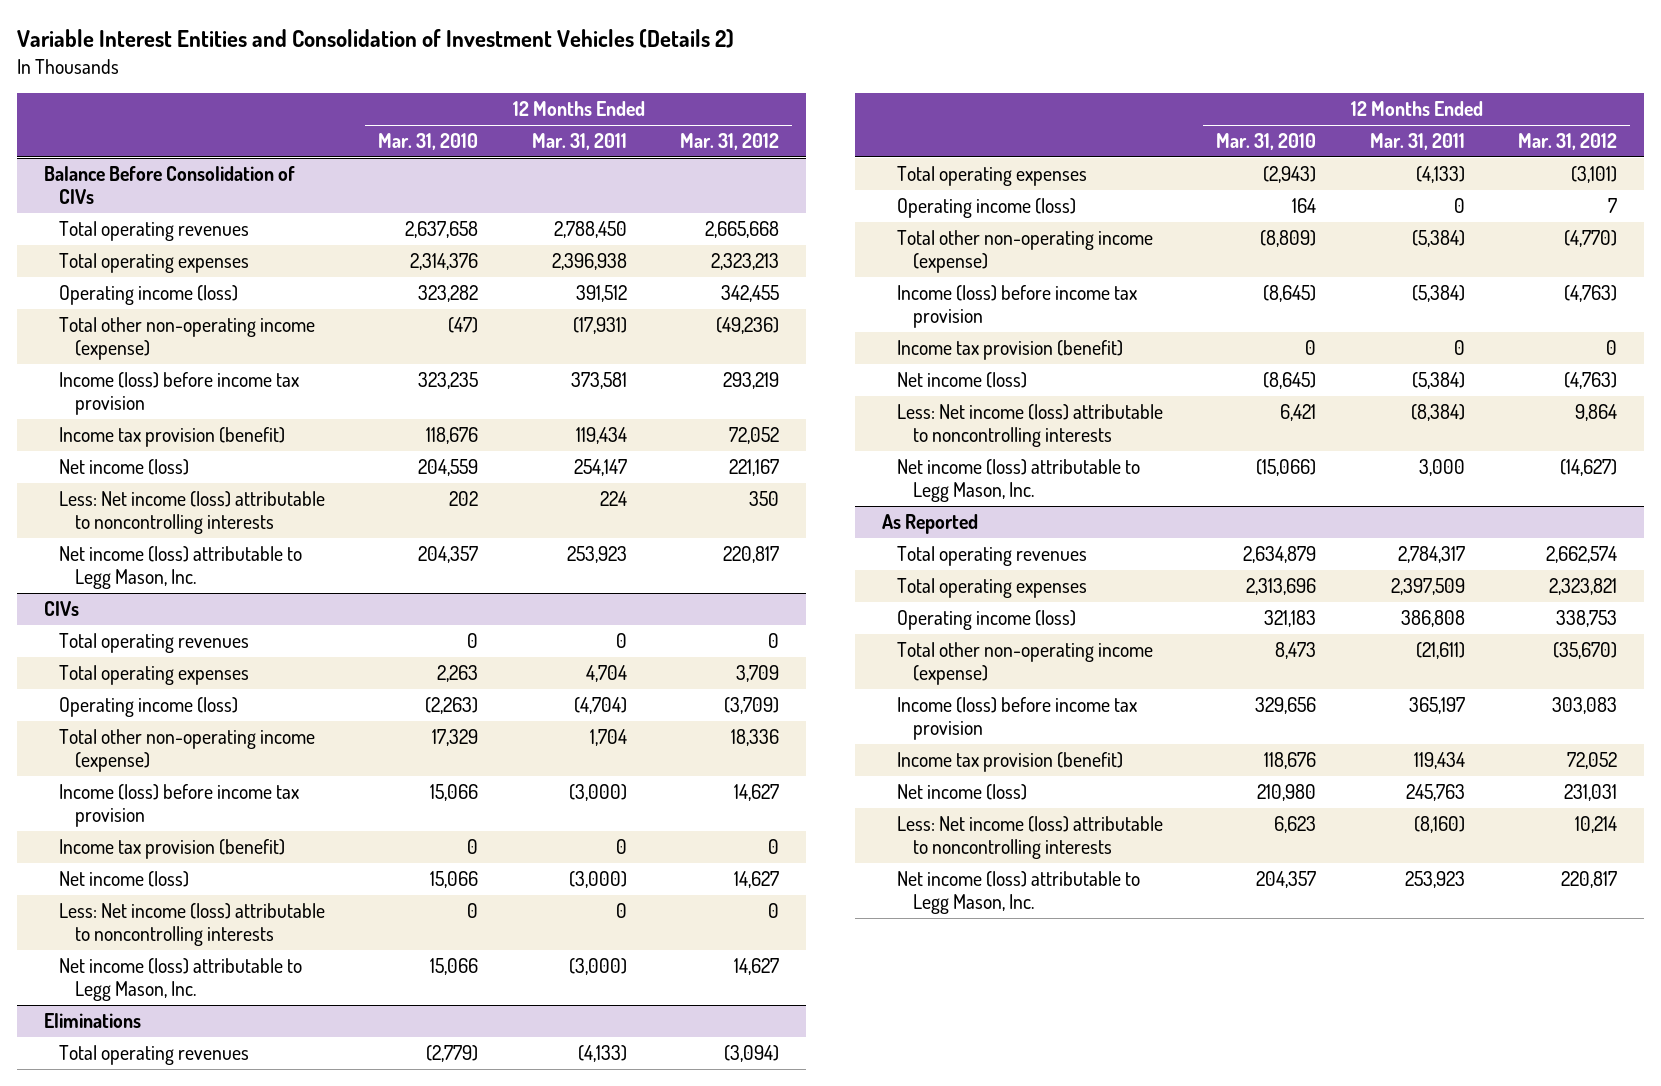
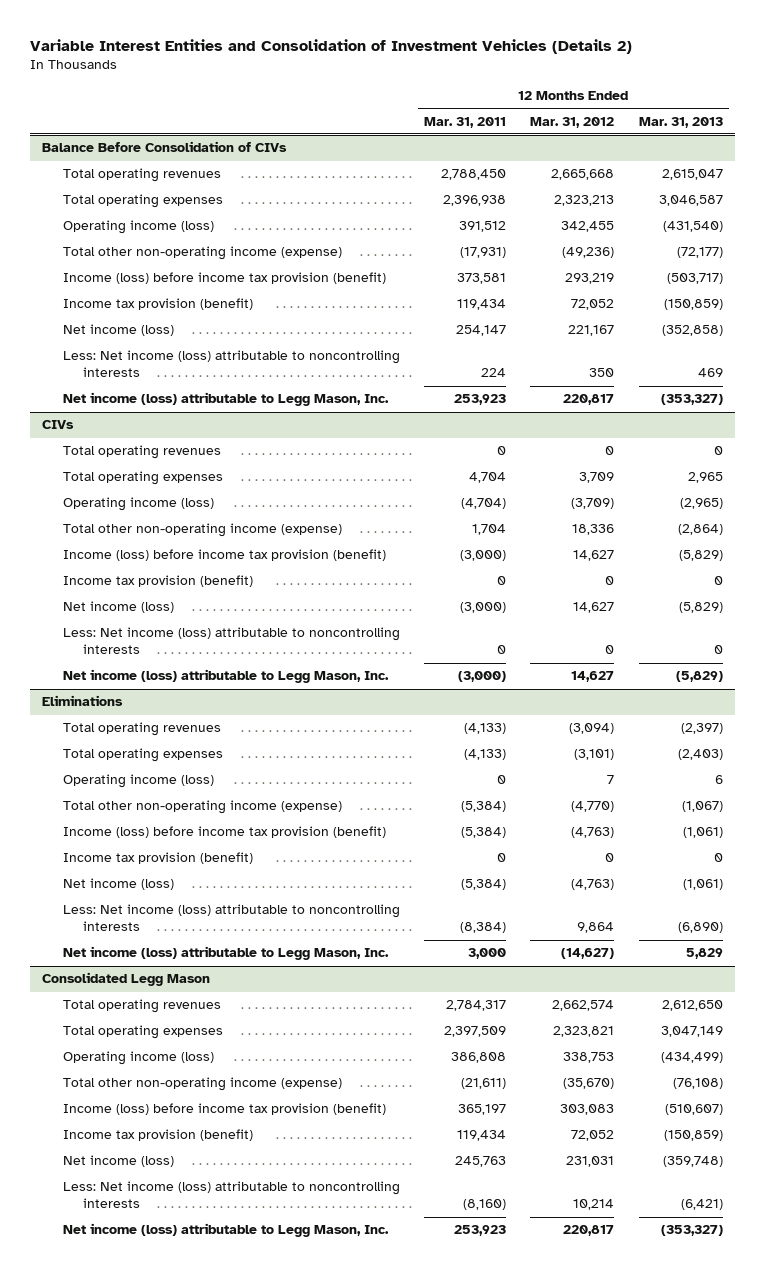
[378,133,479,151] Mar. 31, 2010 -> none
none -> [638,116,723,128] Mar. 31, 2013
[59,371,300,415] Income (loss) before income tax provision -> [62,272,386,285] Income (loss) before income tax provision (benefit)
[59,783,300,827] Income (loss) before income tax provision -> [62,549,386,562] Income (loss) before income tax provision (benefit)
[897,284,1138,328] Income (loss) before income tax provision -> [62,826,386,839] Income (loss) before income tax provision (benefit)
[881,513,978,534] As Reported -> none
none -> [42,972,211,987] Consolidated Legg Mason
[897,696,1138,740] Income (loss) before income tax provision -> [62,1103,386,1116] Income (loss) before income tax provision (benefit)

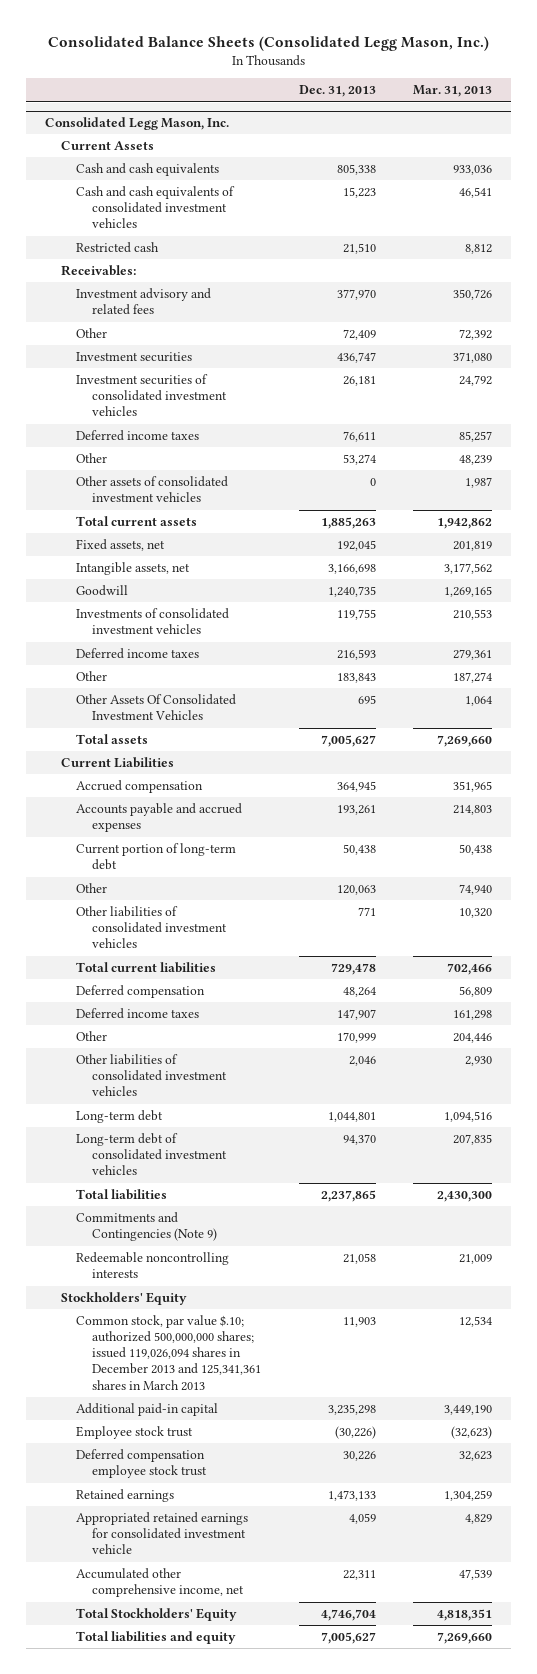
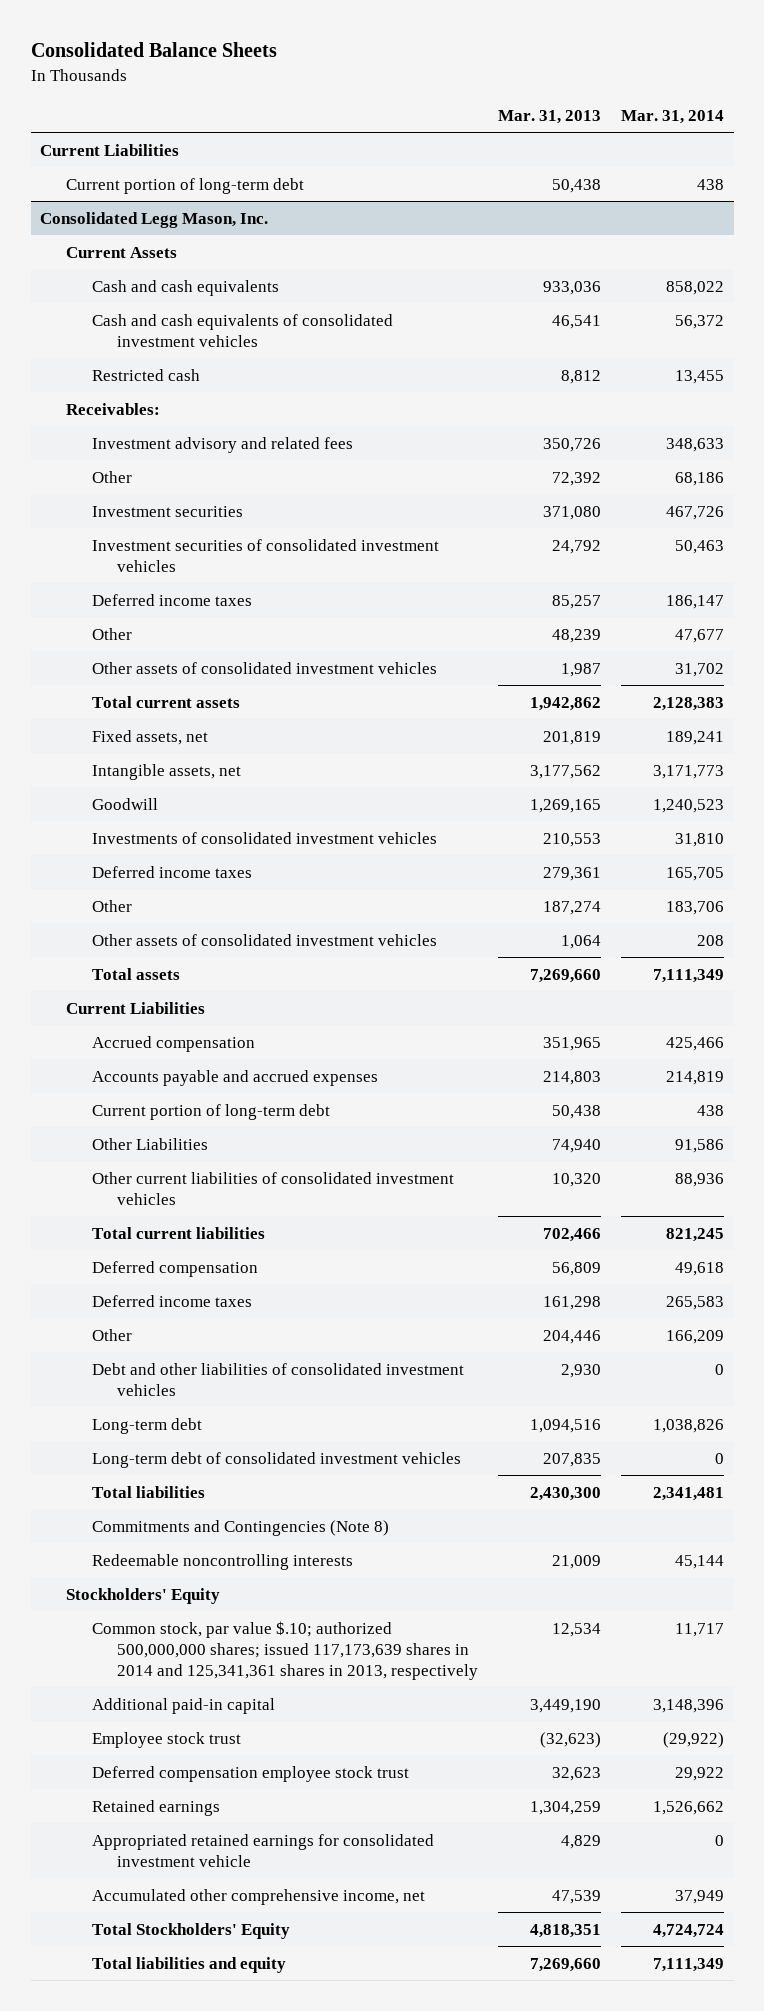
[47,35,489,51] Consolidated Balance Sheets (Consolidated Legg Mason, Inc.) -> [30,42,277,58] Consolidated Balance Sheets
[298,85,376,98] Dec. 31, 2013 -> none
none -> [620,109,724,124] Mar. 31, 2014
none -> [40,143,180,156] Current Liabilities
none -> [66,177,305,194] Current portion of long-term debt
[76,694,237,721] Other Assets Of Consolidated Investment Vehicles -> [91,933,437,946] Other assets of consolidated investment vehicles
[76,883,108,894] Other -> [91,1137,208,1150] Other Liabilities
[76,906,228,949] Other liabilities of consolidated investment vehicles -> [91,1171,454,1205] Other current liabilities of consolidated investment vehicles
[76,1054,228,1097] Other liabilities of consolidated investment vehicles -> [91,1362,464,1396] Debt and other liabilities of consolidated investment vehicles
[76,1212,218,1242] Commitments and Contingencies (Note 9) -> [91,1519,389,1536] Commitments and Contingencies (Note 8)
[76,1315,262,1391] Common stock, par value $.10; authorized 500,000,000 shares; issued 119,026,094 shares in December 2013 and 125,341,361 shares in March 2013 -> [91,1620,479,1680] Common stock, par value $.10; authorized 500,000,000 shares; issued 117,173,639 shares in 2014 and 125,341,361 shares in 2013, respectively

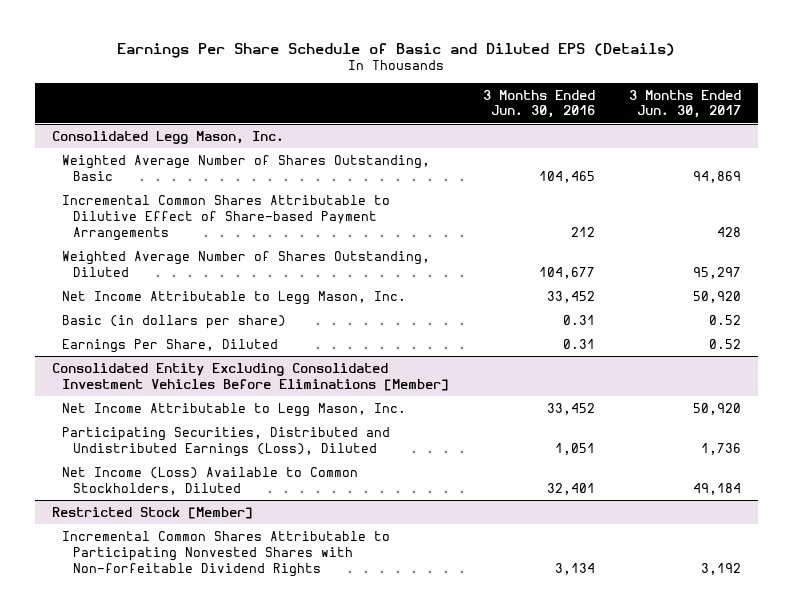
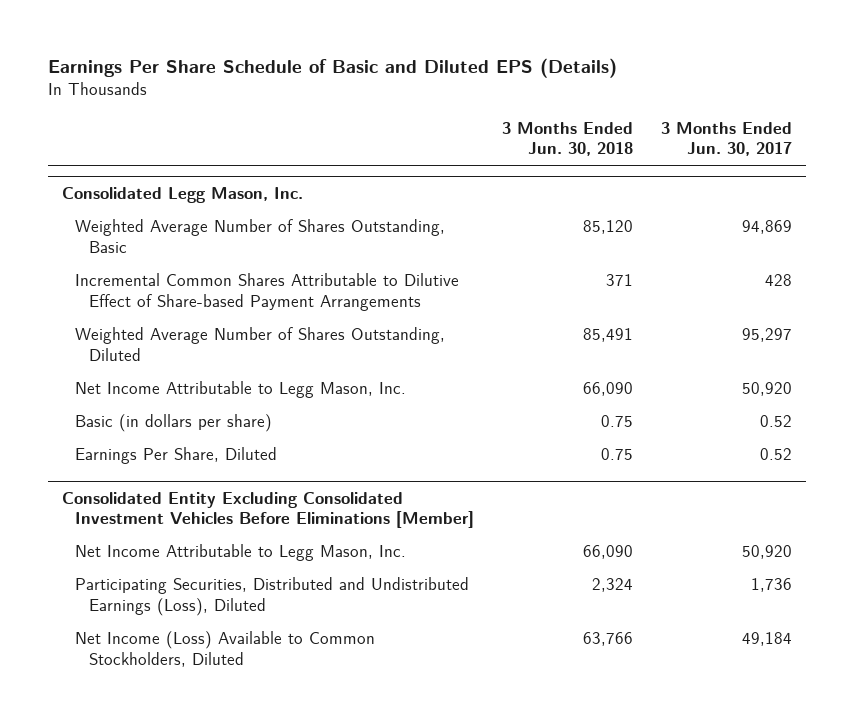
[483,89,596,119] 3 Months Ended Jun. 30, 2016 -> none
none -> [502,121,634,157] 3 Months Ended Jun. 30, 2018
[51,506,253,519] Restricted Stock [Member] -> none
[62,530,391,577] Incremental Common Shares Attributable to Participating Nonvested Shares with Non-forfeitable Dividend Rights -> none

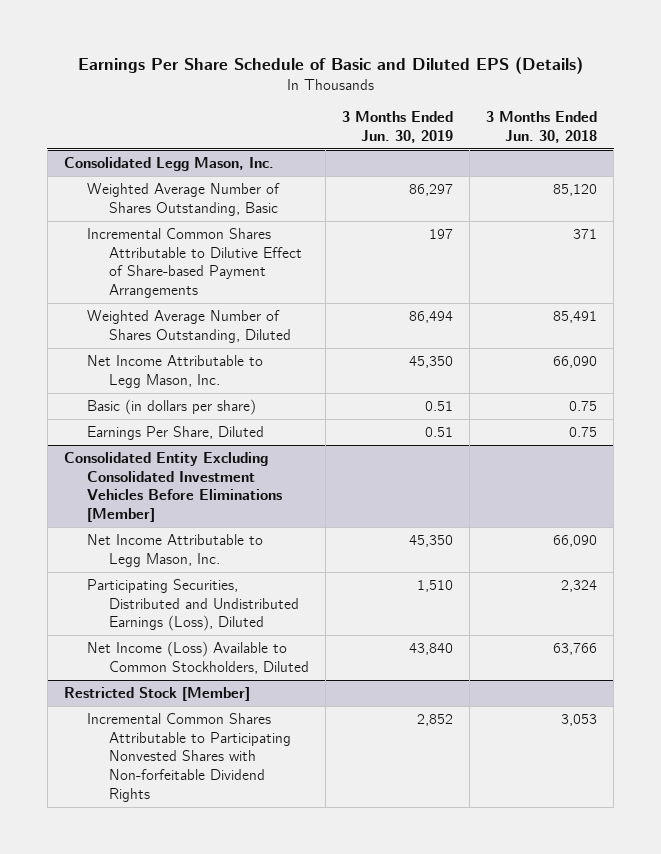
[661,121,793,157] 3 Months Ended Jun. 30, 2017 -> none
none -> [342,111,454,144] 3 Months Ended Jun. 30, 2019
none -> [63,687,250,702] Restricted Stock [Member]
none -> [86,713,292,802] Incremental Common Shares Attributable to Participating Nonvested Shares with Non-forfeitable Dividend Rights

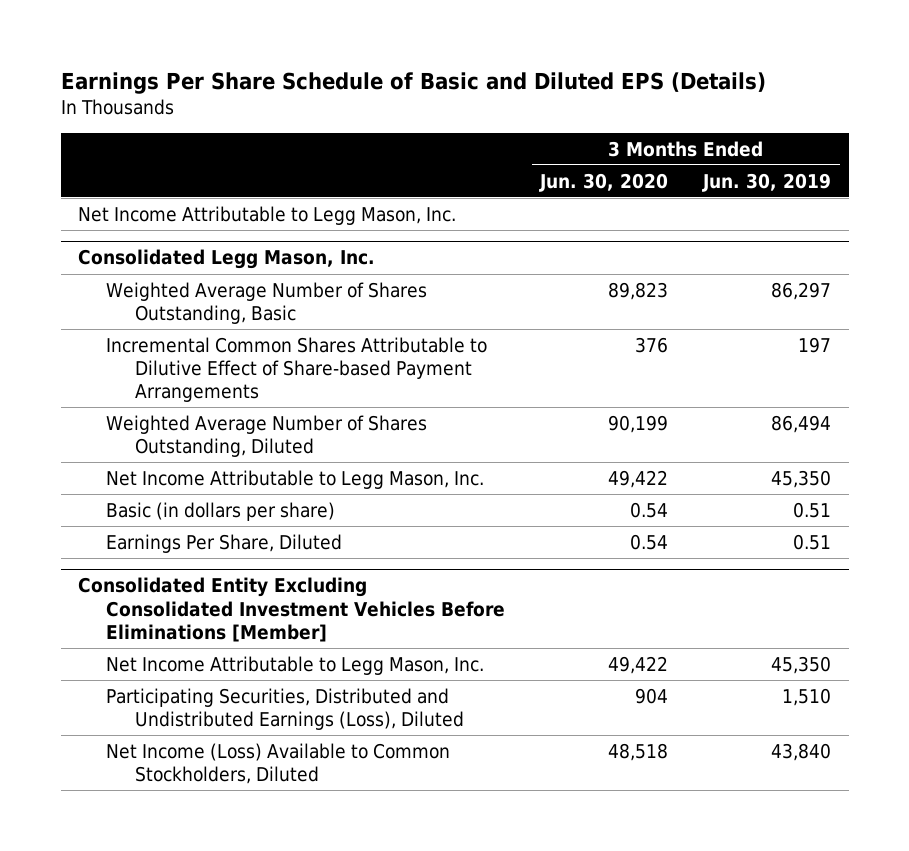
[486,111,598,144] 3 Months Ended Jun. 30, 2018 -> none
none -> [539,172,669,192] Jun. 30, 2020
none -> [78,205,457,225] Net Income Attributable to Legg Mason, Inc.
[63,687,250,702] Restricted Stock [Member] -> none
[86,713,292,802] Incremental Common Shares Attributable to Participating Nonvested Shares with Non-forfeitable Dividend Rights -> none

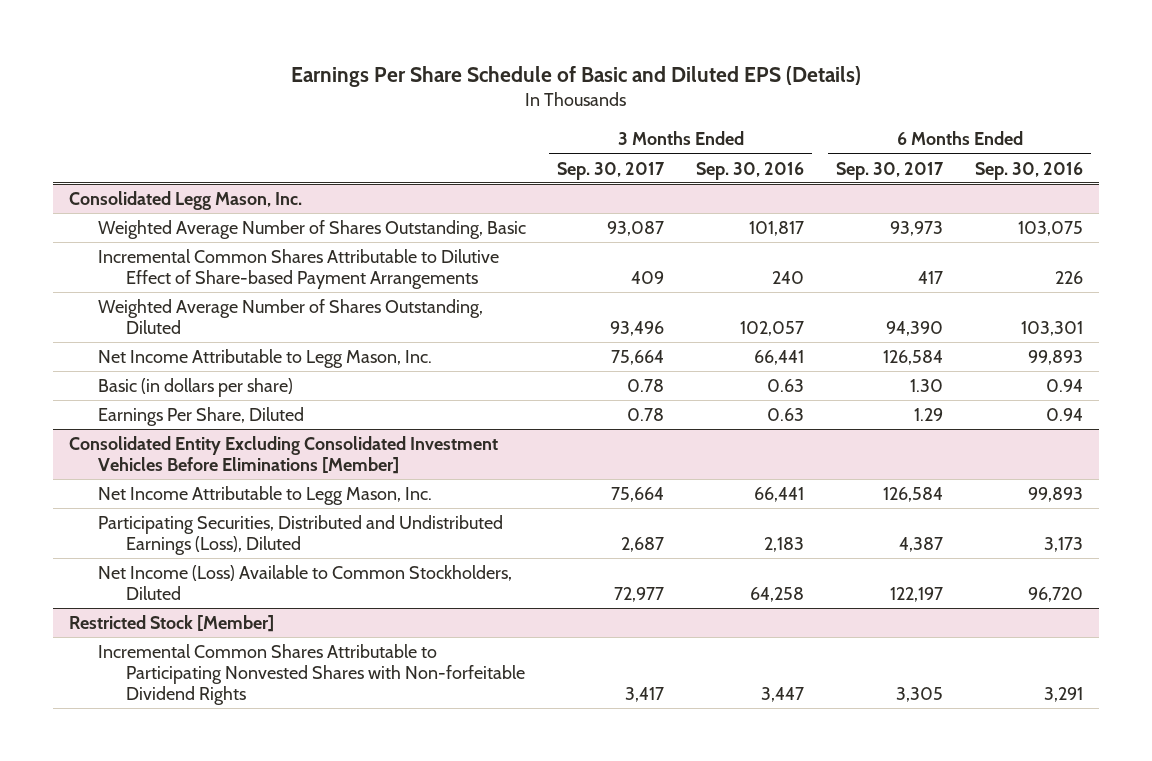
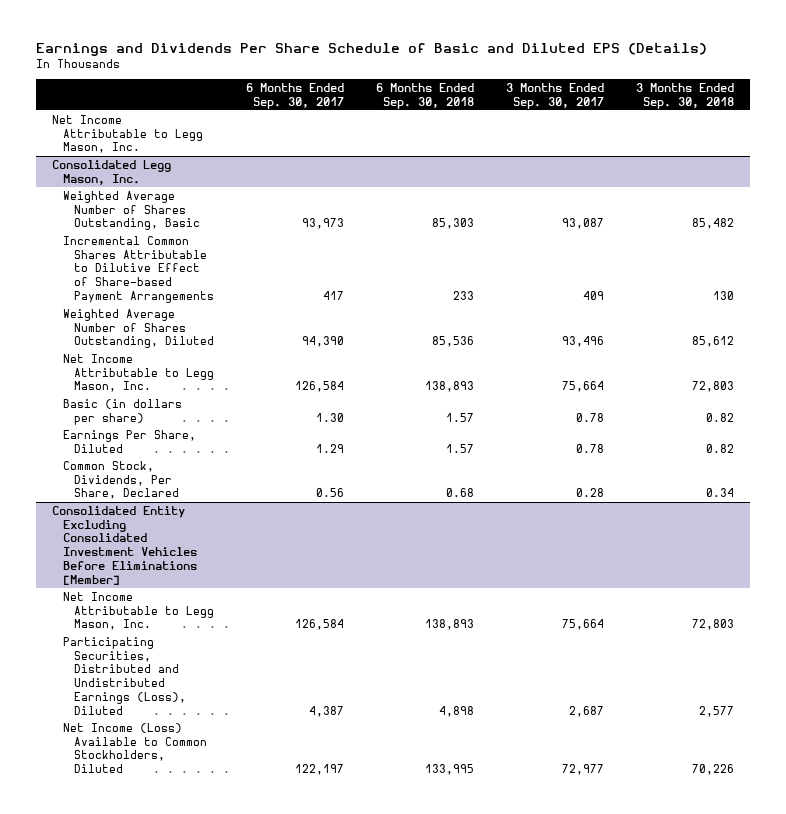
[291,65,862,87] Earnings Per Share Schedule of Basic and Diluted EPS (Details) -> [35,42,707,56] Earnings and Dividends Per Share Schedule of Basic and Diluted EPS (Details)
[696,161,805,180] Sep. 30, 2016 -> none
[975,161,1084,180] Sep. 30, 2016 -> none
none -> [376,82,475,109] 6 Months Ended Sep. 30, 2018
none -> [636,82,735,109] 3 Months Ended Sep. 30, 2018
none -> [51,114,203,154] Net Income Attributable to Legg Mason, Inc.
none -> [62,460,180,500] Common Stock, Dividends, Per Share, Declared
[69,615,275,633] Restricted Stock [Member] -> none
[97,644,525,706] Incremental Common Shares Attributable to Participating Nonvested Shares with Non-forfeitable Dividend Rights -> none

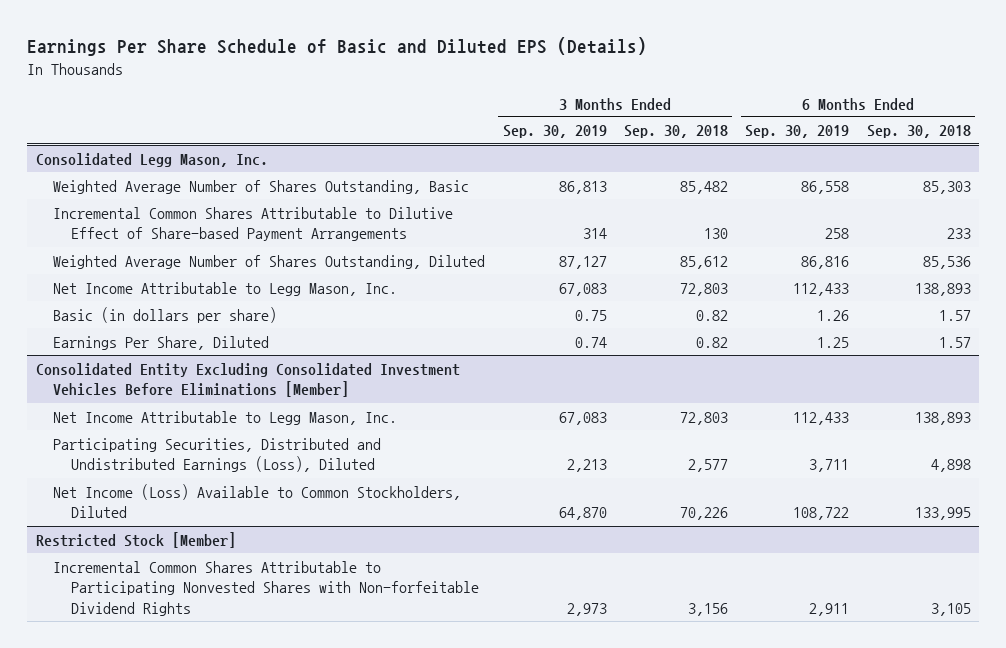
[35,42,707,56] Earnings and Dividends Per Share Schedule of Basic and Diluted EPS (Details) -> [26,37,647,57] Earnings Per Share Schedule of Basic and Diluted EPS (Details)
[246,82,345,109] 6 Months Ended Sep. 30, 2017 -> none
[506,82,605,109] 3 Months Ended Sep. 30, 2017 -> none
none -> [502,125,607,139] Sep. 30, 2019
none -> [745,125,850,139] Sep. 30, 2019
[51,114,203,154] Net Income Attributable to Legg Mason, Inc. -> none
[62,460,180,500] Common Stock, Dividends, Per Share, Declared -> none
none -> [35,531,236,548] Restricted Stock [Member]
none -> [53,560,480,617] Incremental Common Shares Attributable to Participating Nonvested Shares with Non-forfeitable Dividend Rights

